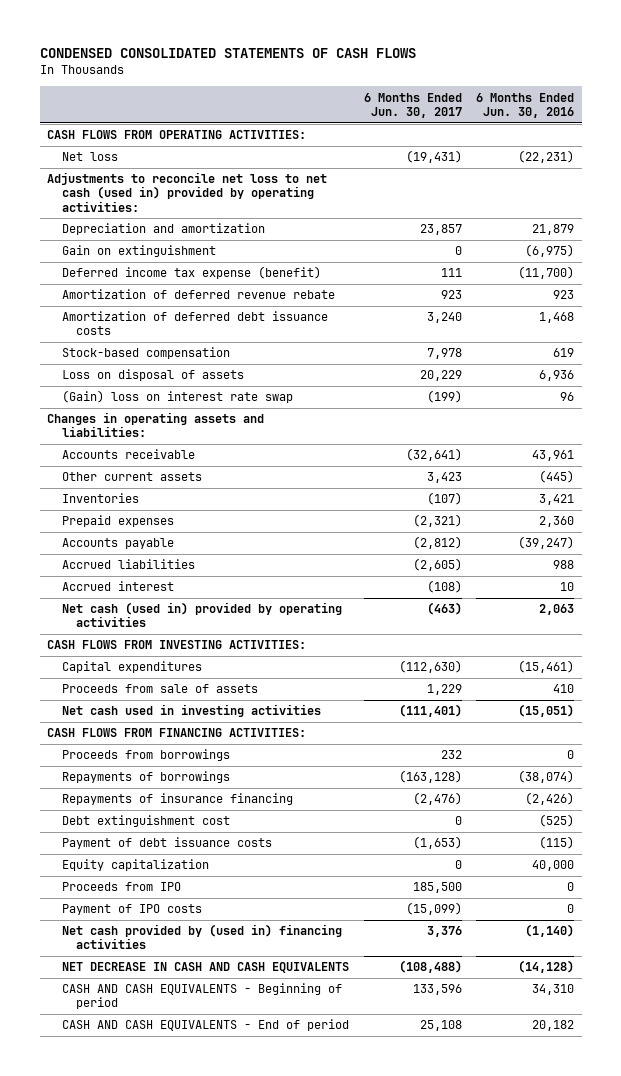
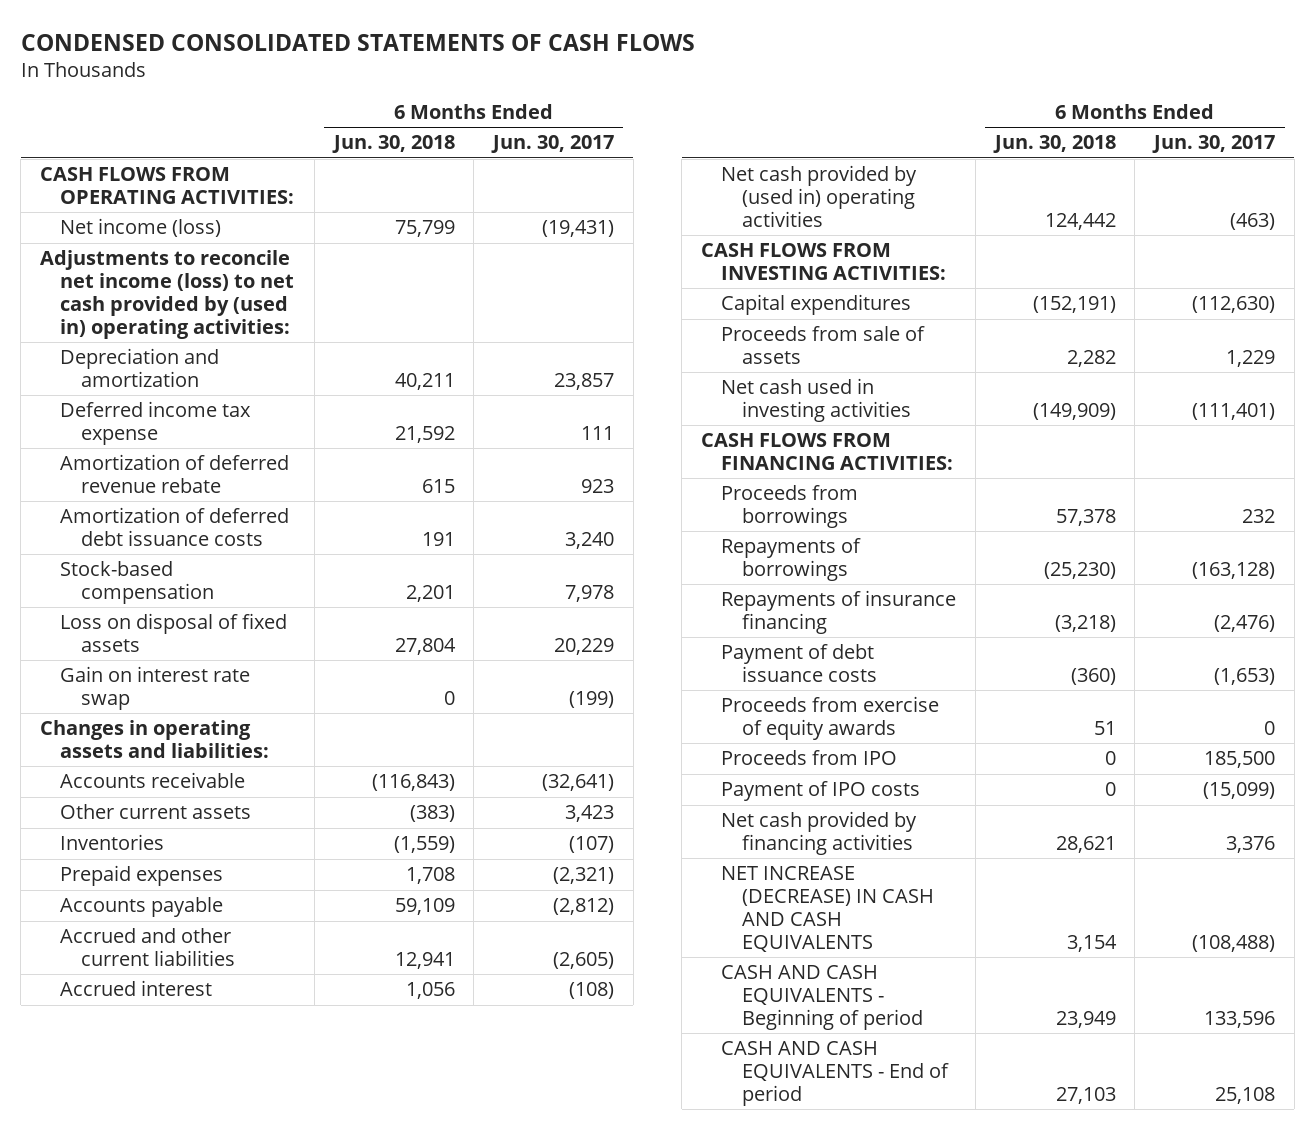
[476,92,575,118] 6 Months Ended Jun. 30, 2016 -> none
none -> [331,135,455,154] Jun. 30, 2018
[61,152,118,162] Net loss -> [60,218,222,238] Net income (loss)
[47,172,328,212] Adjustments to reconcile net loss to net cash (used in) provided by operating activities: -> [39,250,295,339] Adjustments to reconcile net income (loss) to net cash provided by (used in) operating activities:
[61,245,216,258] Gain on extinguishment -> none
[61,266,321,280] Deferred income tax expense (benefit) -> [60,401,252,445] Deferred income tax expense
[61,369,244,382] Loss on disposal of assets -> [60,613,288,652] Loss on disposal of fixed assets
[61,390,293,404] (Gain) loss on interest rate swap -> [60,666,251,710] Gain on interest rate swap
[61,559,195,570] Accrued liabilities -> [60,928,235,966] Accrued and other current liabilities
[61,602,342,628] Net cash (used in) provided by operating activities -> [721,165,918,227] Net cash provided by (used in) operating activities
[61,815,230,828] Debt extinguishment cost -> none
[61,859,209,872] Equity capitalization -> none
none -> [721,696,940,740] Proceeds from exercise of equity awards
[61,924,342,950] Net cash provided by (used in) financing activities -> [721,811,918,855] Net cash provided by financing activities
[61,962,349,974] NET DECREASE IN CASH AND CASH EQUIVALENTS -> [721,866,934,952] NET INCREASE (DECREASE) IN CASH AND CASH EQUIVALENTS

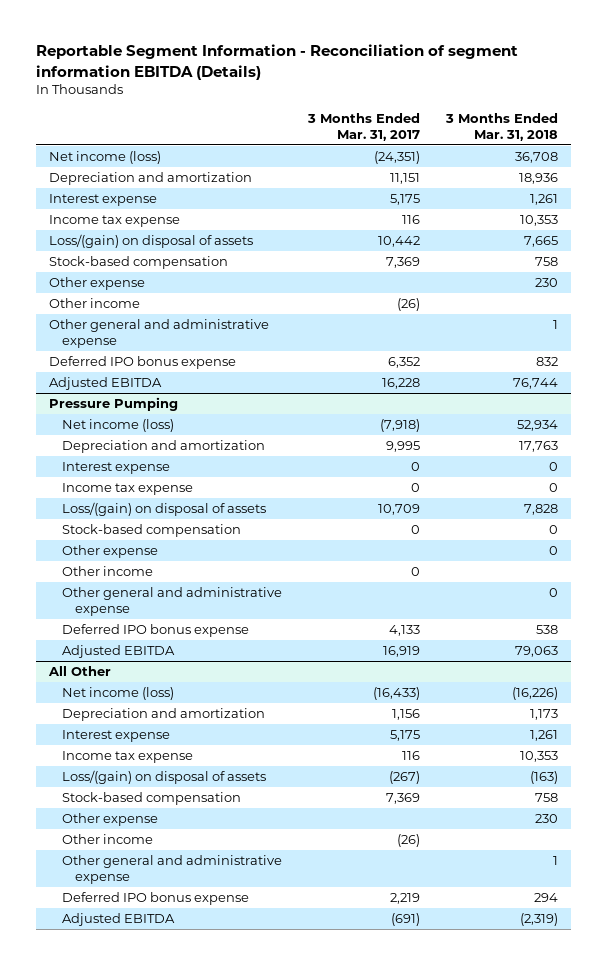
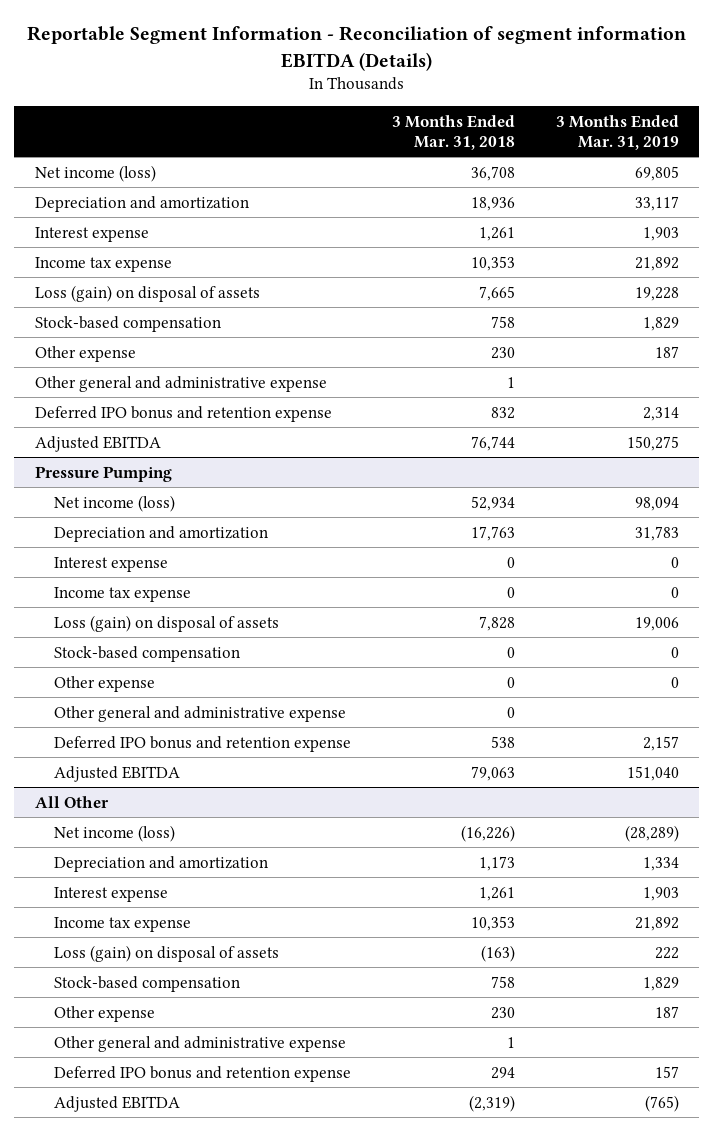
[306,112,420,141] 3 Months Ended Mar. 31, 2017 -> none
none -> [555,115,679,150] 3 Months Ended Mar. 31, 2019
[48,234,253,249] Loss/(gain) on disposal of assets -> [34,284,260,302] Loss (gain) on disposal of assets
[48,298,140,309] Other income -> none
[48,356,236,370] Deferred IPO bonus expense -> [34,405,332,422] Deferred IPO bonus and retention expense
[61,502,266,517] Loss/(gain) on disposal of assets -> [53,614,279,632] Loss (gain) on disposal of assets
[61,566,153,577] Other income -> none
[61,624,249,638] Deferred IPO bonus expense -> [53,735,351,752] Deferred IPO bonus and retention expense
[61,770,266,785] Loss/(gain) on disposal of assets -> [53,944,279,962] Loss (gain) on disposal of assets
[61,834,153,845] Other income -> none
[61,892,249,906] Deferred IPO bonus expense -> [53,1065,351,1082] Deferred IPO bonus and retention expense

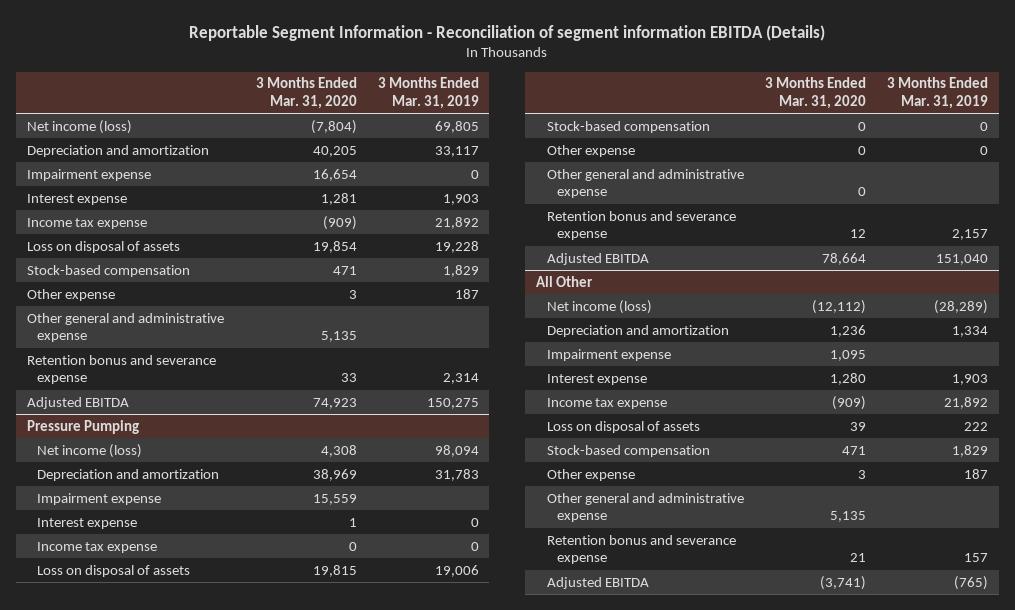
[391,115,515,150] 3 Months Ended Mar. 31, 2018 -> none
none -> [255,77,357,109] 3 Months Ended Mar. 31, 2020
none -> [26,168,151,181] Impairment expense
[34,284,260,302] Loss (gain) on disposal of assets -> [26,240,180,253] Loss on disposal of assets
[34,405,332,422] Deferred IPO bonus and retention expense -> [26,354,216,385] Retention bonus and severance expense
none -> [37,492,162,505] Impairment expense
[53,614,279,632] Loss (gain) on disposal of assets -> [37,564,191,577] Loss on disposal of assets
[53,735,351,752] Deferred IPO bonus and retention expense -> [546,210,736,241] Retention bonus and severance expense
none -> [546,348,671,361] Impairment expense
[53,944,279,962] Loss (gain) on disposal of assets -> [546,420,700,433] Loss on disposal of assets
[53,1065,351,1082] Deferred IPO bonus and retention expense -> [546,534,736,565] Retention bonus and severance expense

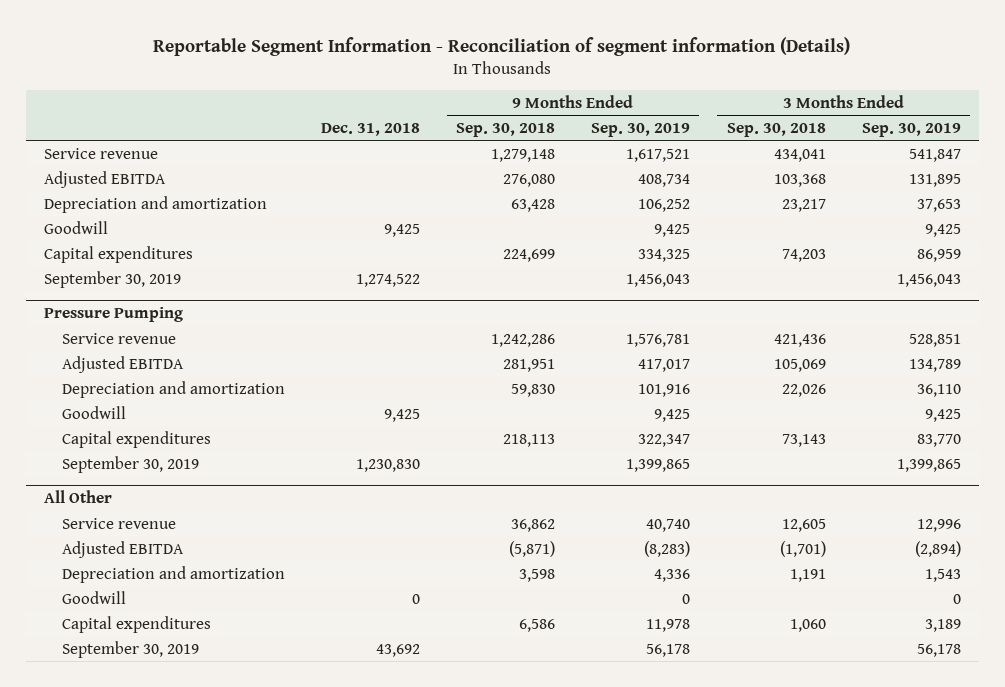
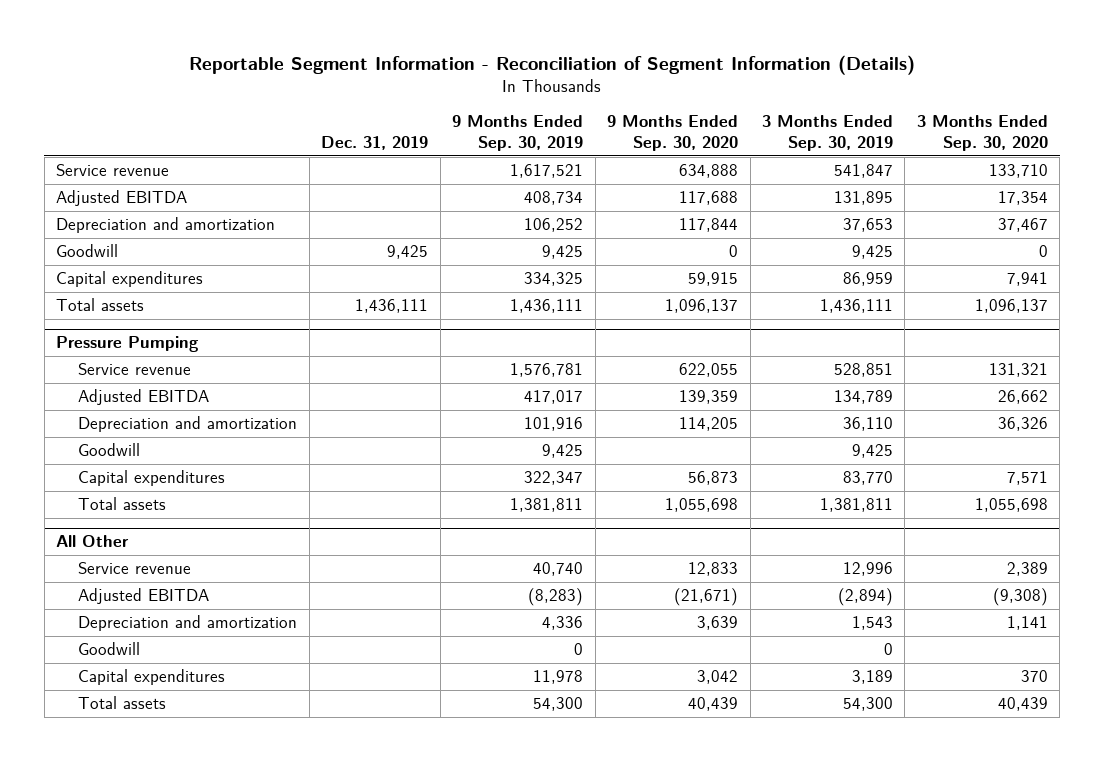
[153,36,851,56] Reportable Segment Information - Reconciliation of segment information (Details) -> [188,54,915,75] Reportable Segment Information - Reconciliation of Segment Information (Details)
[320,122,420,136] Dec. 31, 2018 -> none
[456,122,556,137] Sep. 30, 2018 -> none
[726,122,826,137] Sep. 30, 2018 -> none
none -> [321,136,429,151] Dec. 31, 2019
none -> [607,115,739,152] 9 Months Ended Sep. 30, 2020
none -> [916,115,1048,152] 3 Months Ended Sep. 30, 2020
[44,270,182,288] September 30, 2019 -> none
none -> [55,298,144,312] Total assets
[61,455,199,473] September 30, 2019 -> none
none -> [78,497,167,511] Total assets
[61,640,199,658] September 30, 2019 -> none
none -> [78,696,167,710] Total assets

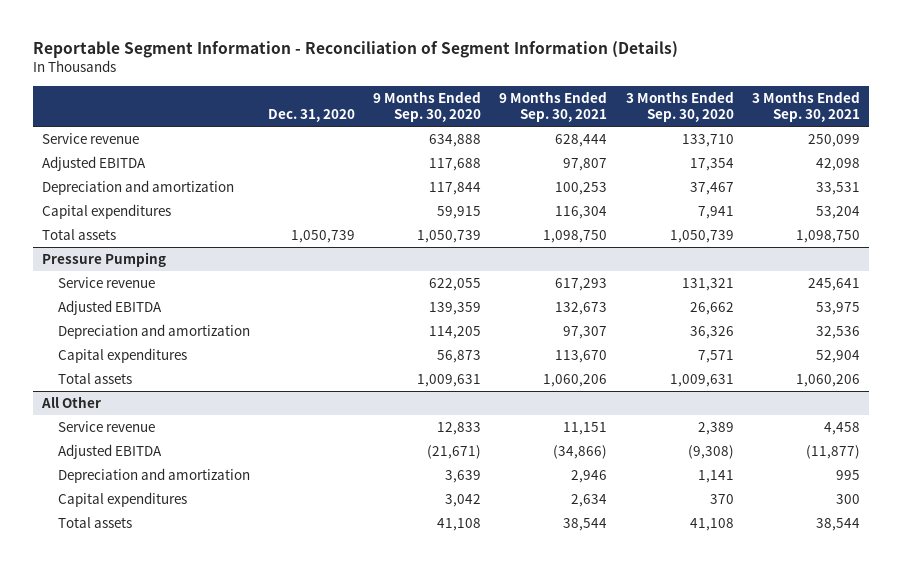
[321,136,429,151] Dec. 31, 2019 -> none
[452,115,584,152] 9 Months Ended Sep. 30, 2019 -> none
[761,115,893,152] 3 Months Ended Sep. 30, 2019 -> none
none -> [267,109,355,123] Dec. 31, 2020
none -> [499,90,608,123] 9 Months Ended Sep. 30, 2021
none -> [751,90,860,123] 3 Months Ended Sep. 30, 2021
[55,244,118,258] Goodwill -> none
[665,299,739,314] 1,096,137 -> [417,229,482,243] 1,050,739
[974,299,1048,314] 1,096,137 -> [669,229,734,243] 1,050,739
[78,443,141,457] Goodwill -> none
[665,498,739,513] 1,055,698 -> [417,373,482,387] 1,009,631
[974,498,1048,513] 1,055,698 -> [669,373,734,387] 1,009,631
[78,642,141,656] Goodwill -> none
[688,697,739,712] 40,439 -> [437,517,482,531] 41,108
[997,697,1048,712] 40,439 -> [689,517,734,531] 41,108

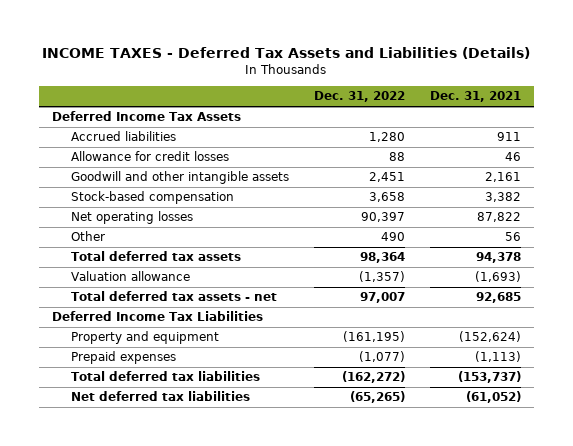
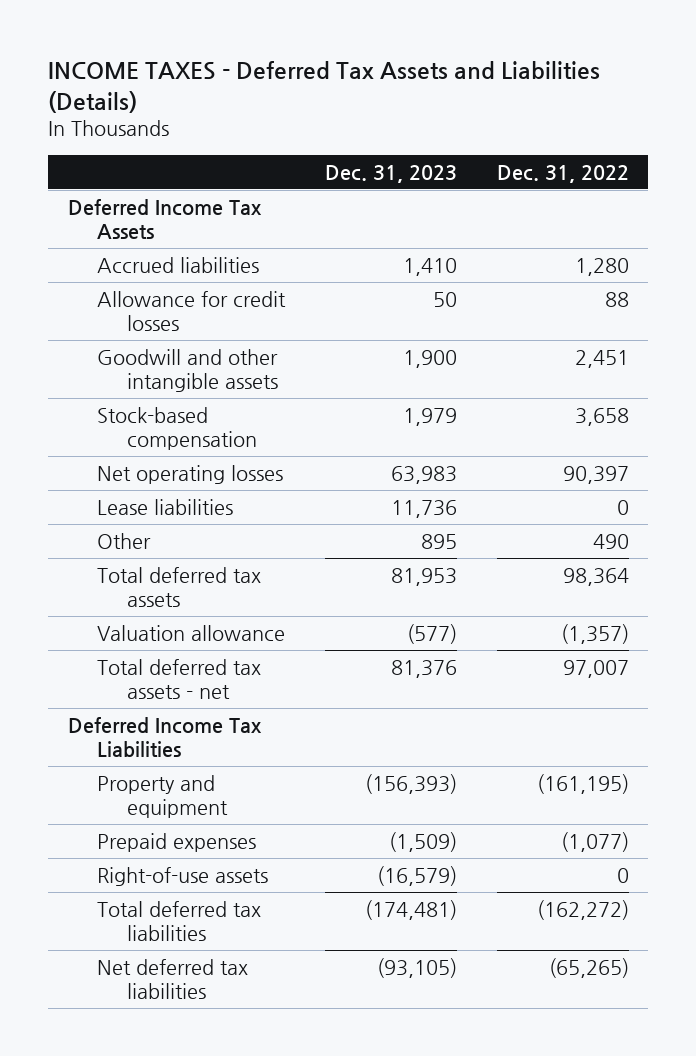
[429,91,521,103] Dec. 31, 2021 -> none
none -> [324,164,457,183] Dec. 31, 2023
none -> [97,498,234,515] Lease liabilities
none -> [97,866,269,886] Right-of-use assets

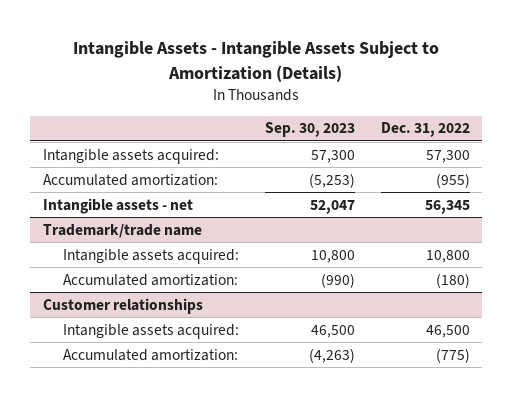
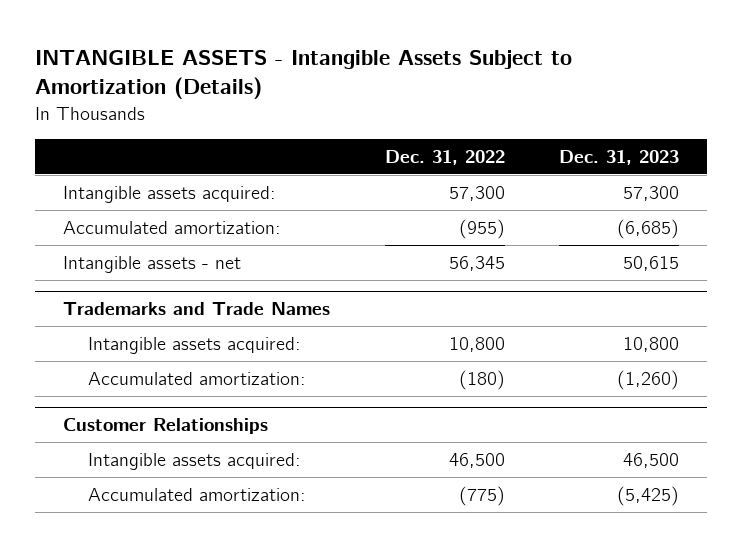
[73,41,440,82] Intangible Assets - Intangible Assets Subject to Amortization (Details) -> [35,49,573,100] INTANGIBLE ASSETS - Intangible Assets Subject to Amortization (Details)
[264,122,355,138] Sep. 30, 2023 -> none
none -> [559,149,680,165] Dec. 31, 2023
[42,223,202,238] Trademark/trade name -> [62,302,330,316] Trademarks and Trade Names
[42,297,203,314] Customer relationships -> [62,418,268,435] Customer Relationships

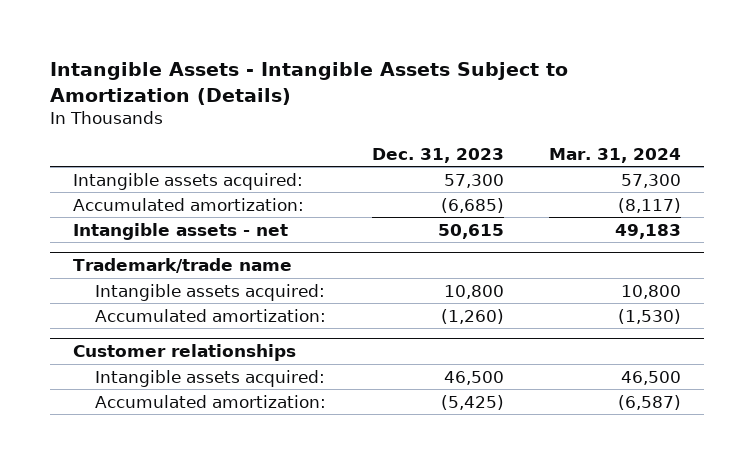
[35,49,573,100] INTANGIBLE ASSETS - Intangible Assets Subject to Amortization (Details) -> [49,61,568,105] Intangible Assets - Intangible Assets Subject to Amortization (Details)
[384,149,505,165] Dec. 31, 2022 -> none
none -> [549,147,682,163] Mar. 31, 2024
[62,302,330,316] Trademarks and Trade Names -> [72,258,292,274] Trademark/trade name
[62,418,268,435] Customer Relationships -> [72,344,296,362] Customer relationships

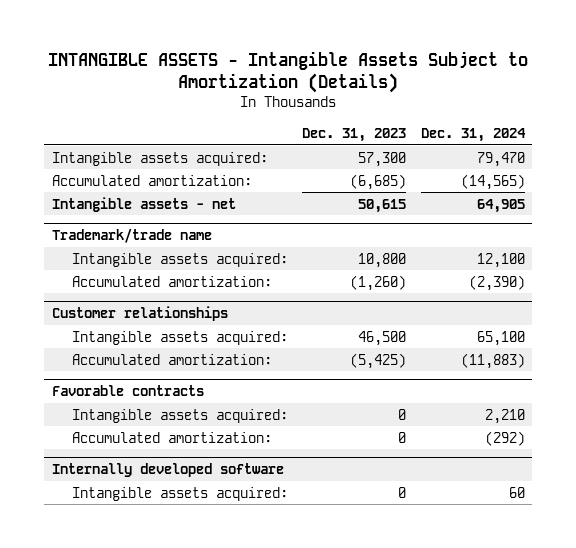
[49,61,568,105] Intangible Assets - Intangible Assets Subject to Amortization (Details) -> [48,51,529,94] INTANGIBLE ASSETS - Intangible Assets Subject to Amortization (Details)
[549,147,682,163] Mar. 31, 2024 -> none
none -> [420,128,526,143] Dec. 31, 2024
none -> [51,384,204,396] Favorable contracts
none -> [71,408,288,423] Intangible assets acquired:
none -> [71,431,272,443] Accumulated amortization:
none -> [51,462,284,477] Internally developed software
none -> [71,486,288,501] Intangible assets acquired:

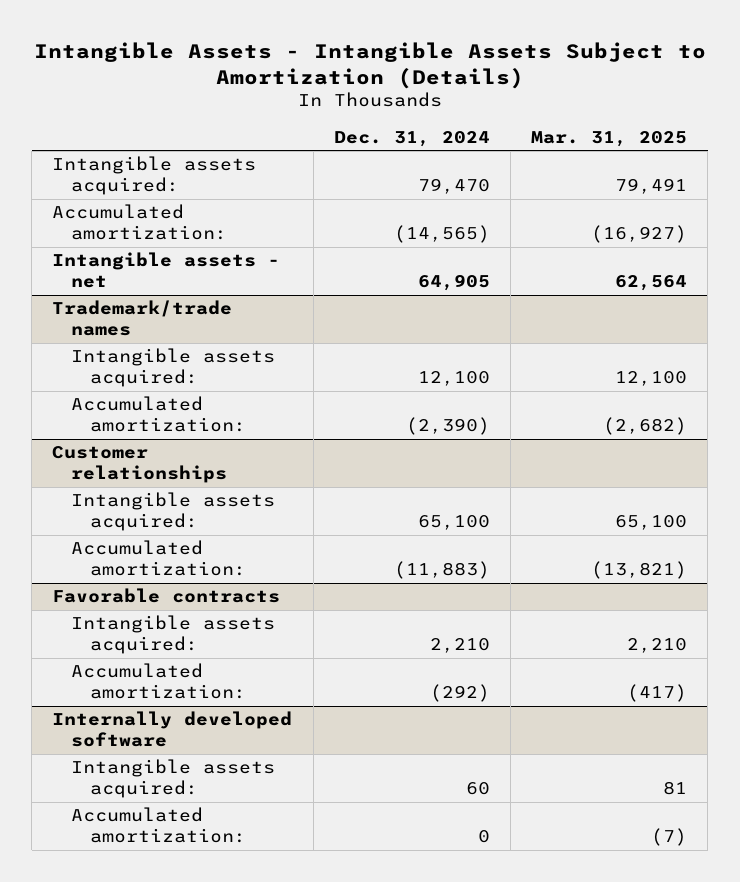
[48,51,529,94] INTANGIBLE ASSETS - Intangible Assets Subject to Amortization (Details) -> [33,41,706,89] Intangible Assets - Intangible Assets Subject to Amortization (Details)
[302,128,407,143] Dec. 31, 2023 -> none
none -> [531,130,688,147] Mar. 31, 2025
[51,227,212,243] Trademark/trade name -> [52,300,233,337] Trademark/trade names
none -> [71,807,247,844] Accumulated amortization:

